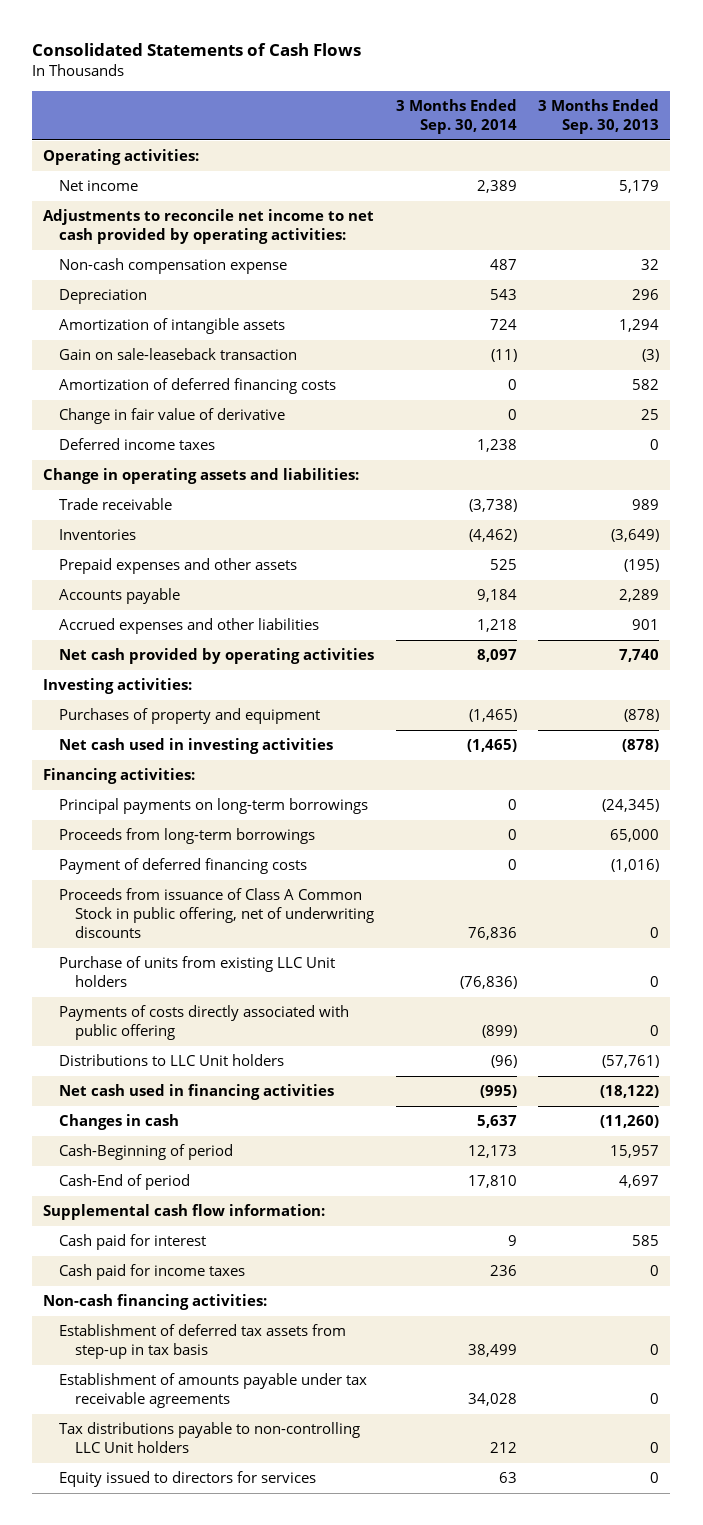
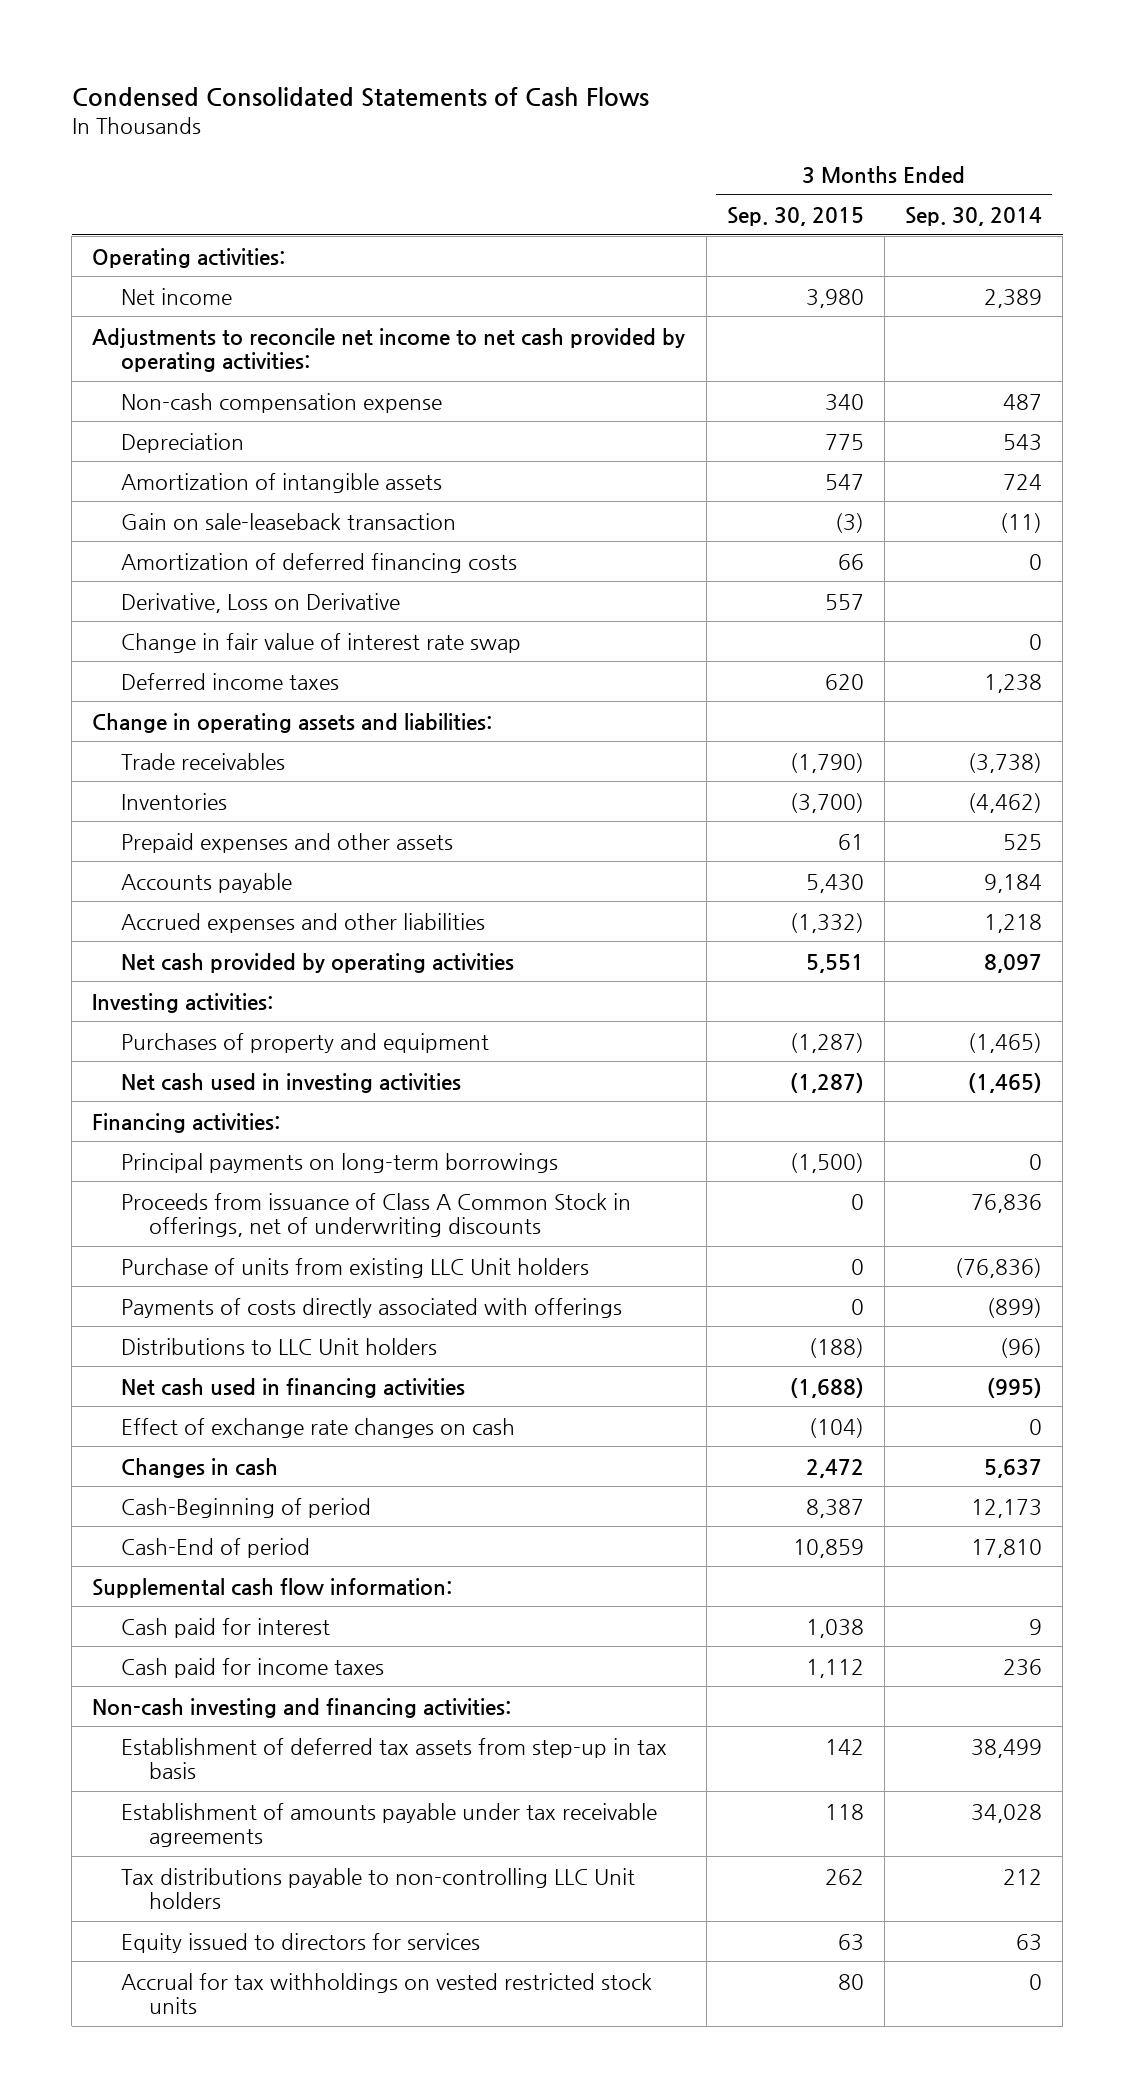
[32,42,362,56] Consolidated Statements of Cash Flows -> [71,86,649,107] Condensed Consolidated Statements of Cash Flows
[538,99,660,135] 3 Months Ended Sep. 30, 2013 -> none
none -> [726,207,864,227] Sep. 30, 2015
none -> [120,592,400,613] Derivative, Loss on Derivative
[59,408,286,425] Change in fair value of derivative -> [120,632,521,653] Change in fair value of interest rate swap
[59,498,173,511] Trade receivable -> [120,752,285,770] Trade receivables
[59,828,316,845] Proceeds from long-term borrowings -> none
[59,858,308,875] Payment of deferred financing costs -> none
[59,888,374,939] Proceeds from issuance of Class A Common Stock in public offering, net of underwriting discounts -> [120,1192,631,1238] Proceeds from issuance of Class A Common Stock in offerings, net of underwriting discounts
[59,1005,350,1041] Payments of costs directly associated with public offering -> [120,1297,622,1318] Payments of costs directly associated with offerings
none -> [120,1417,515,1438] Effect of exchange rate changes on cash
[43,1294,268,1311] Non-cash financing activities: -> [92,1697,512,1718] Non-cash investing and financing activities:
none -> [120,1972,652,2015] Accrual for tax withholdings on vested restricted stock units

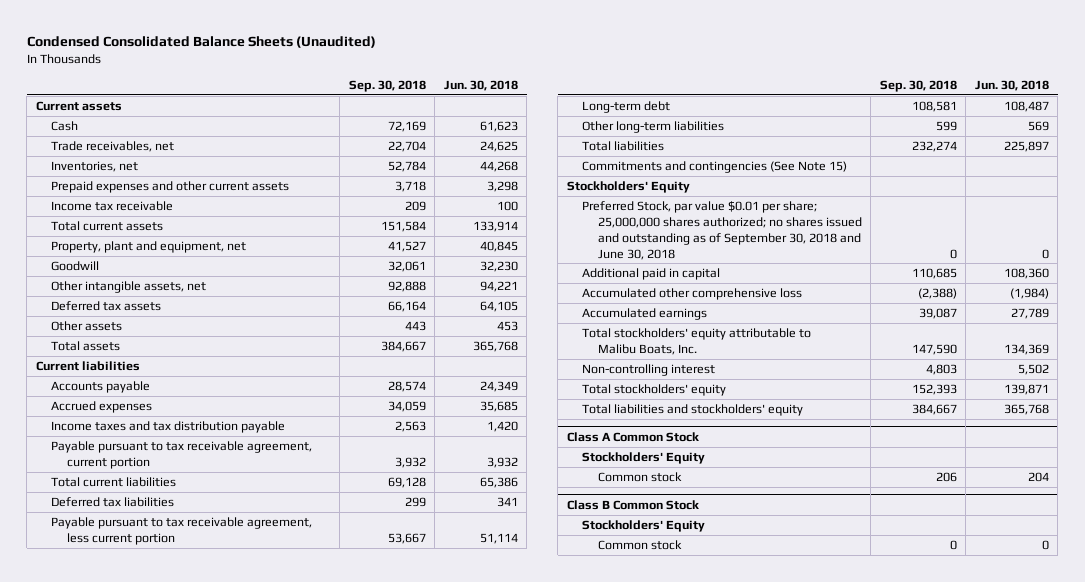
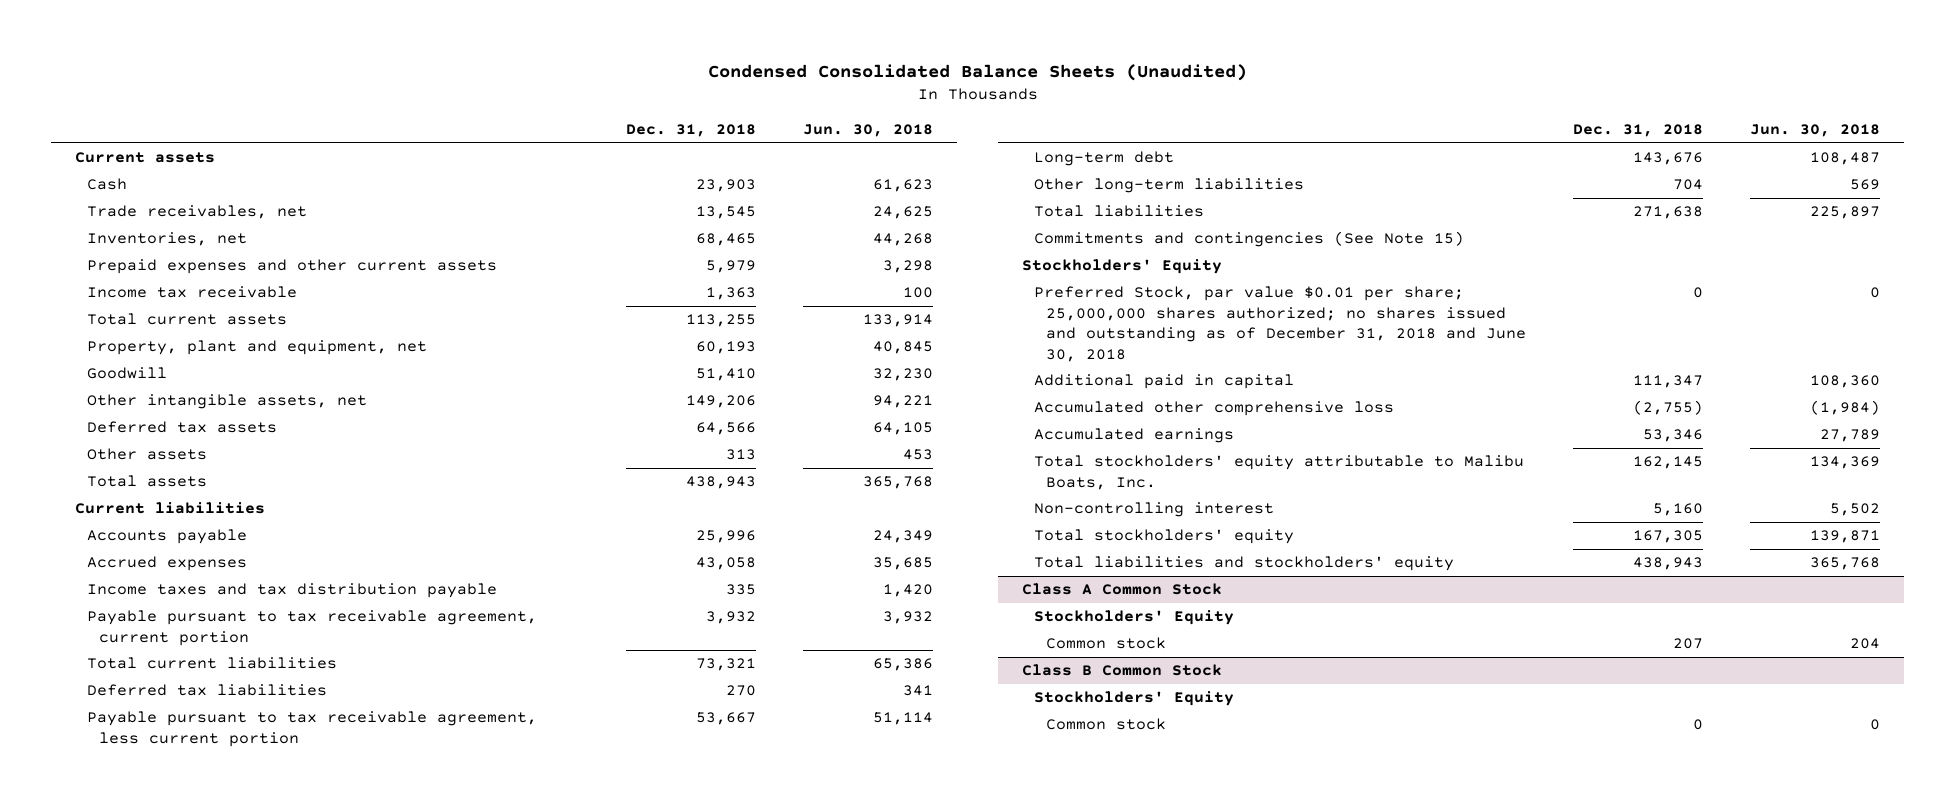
[348,80,426,93] Sep. 30, 2018 -> none
none -> [626,124,757,138] Dec. 31, 2018
[582,200,862,260] Preferred Stock, par value $0.01 per share; 25,000,000 shares authorized; no shares issued and outstanding as of September 30, 2018 and June 30, 2018 -> [1033,286,1526,362] Preferred Stock, par value $0.01 per share; 25,000,000 shares authorized; no shares issued and outstanding as of December 31, 2018 and June 30, 2018

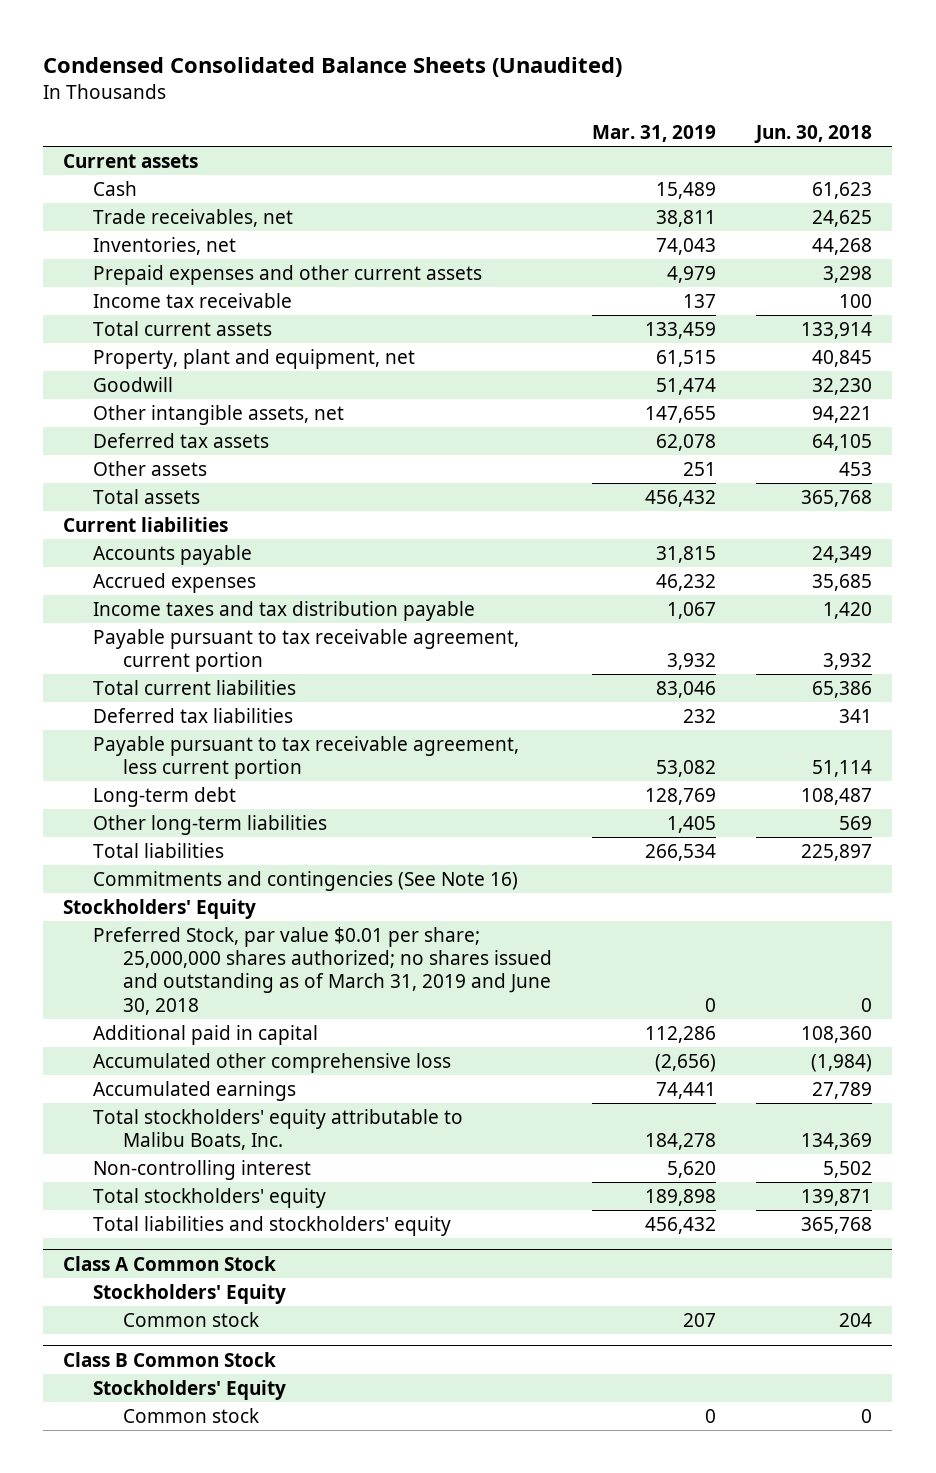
[626,124,757,138] Dec. 31, 2018 -> none
none -> [592,125,717,143] Mar. 31, 2019
[1033,231,1464,248] Commitments and contingencies (See Note 15) -> [93,870,519,891] Commitments and contingencies (See Note 16)
[1033,286,1526,362] Preferred Stock, par value $0.01 per share; 25,000,000 shares authorized; no shares issued and outstanding as of December 31, 2018 and June 30, 2018 -> [93,926,553,1015] Preferred Stock, par value $0.01 per share; 25,000,000 shares authorized; no shares issued and outstanding as of March 31, 2019 and June 30, 2018

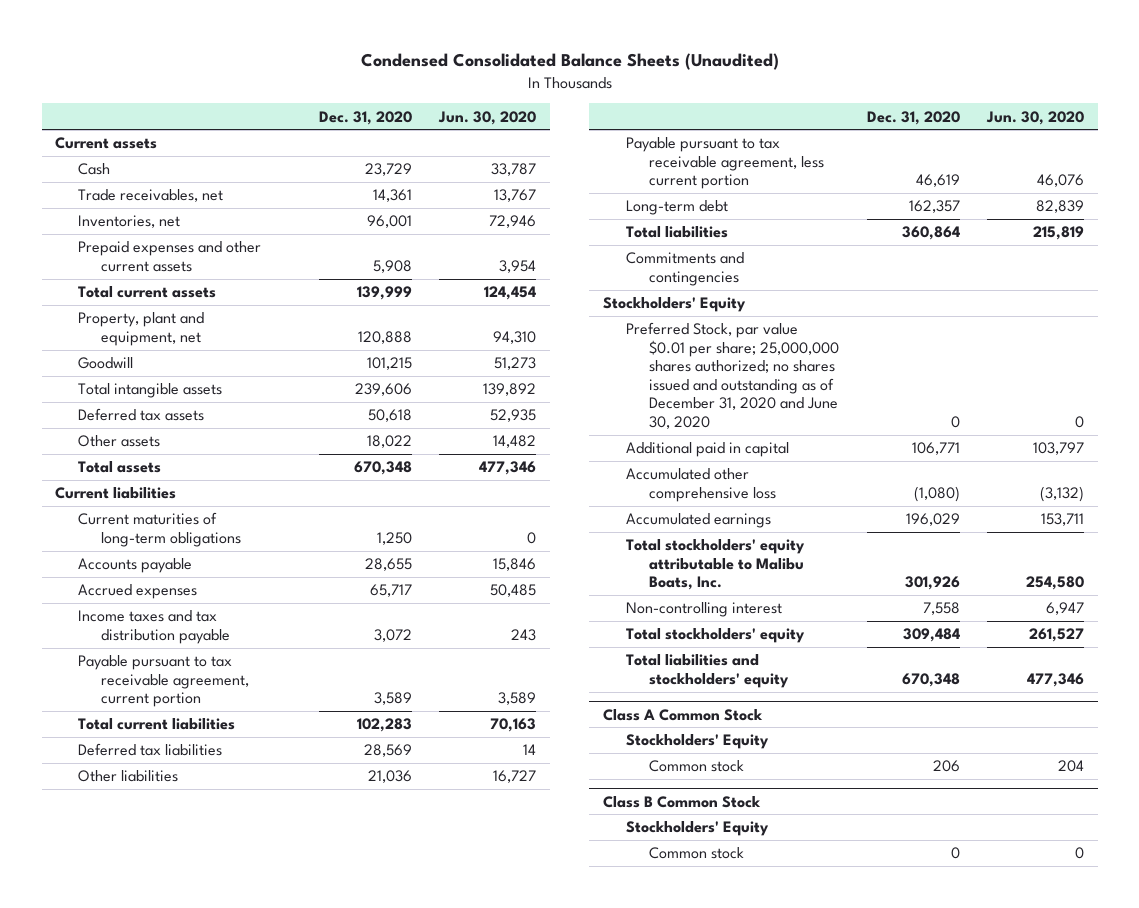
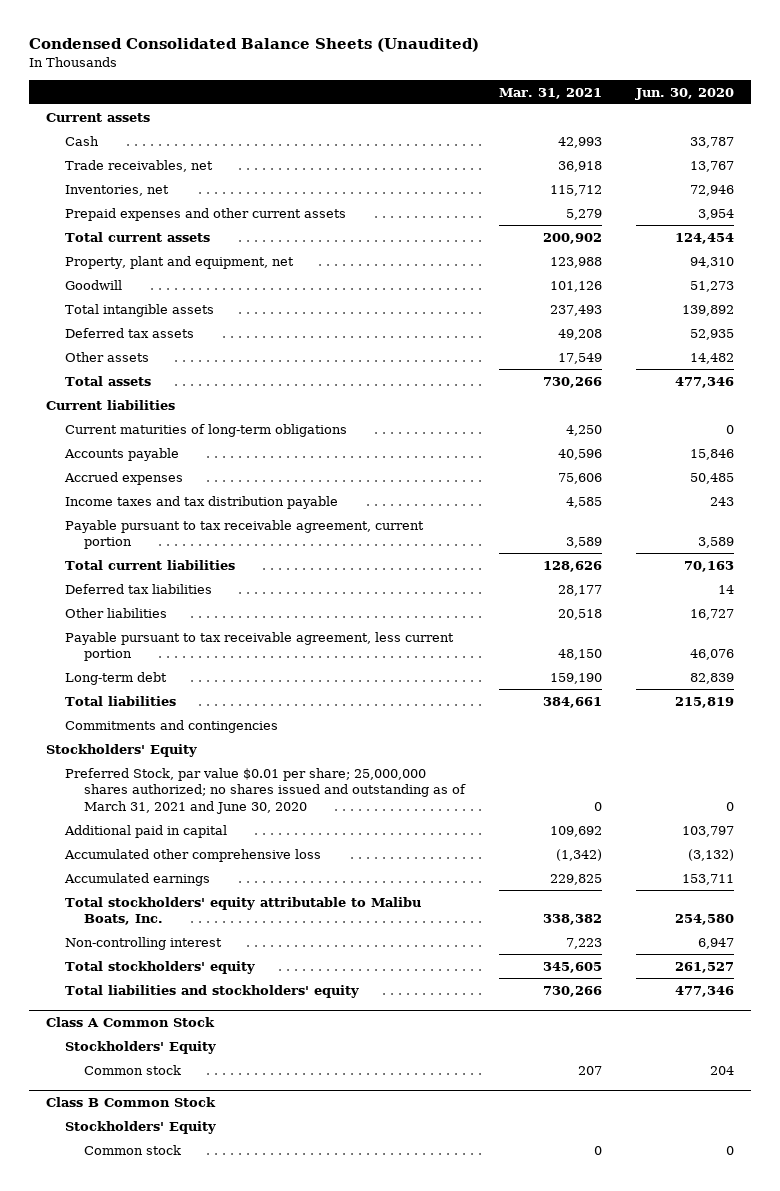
[318,110,412,125] Dec. 31, 2020 -> none
none -> [498,87,602,99] Mar. 31, 2021
[626,322,840,429] Preferred Stock, par value $0.01 per share; 25,000,000 shares authorized; no shares issued and outstanding as of December 31, 2020 and June 30, 2020 -> [64,767,466,814] Preferred Stock, par value $0.01 per share; 25,000,000 shares authorized; no shares issued and outstanding as of March 31, 2021 and June 30, 2020

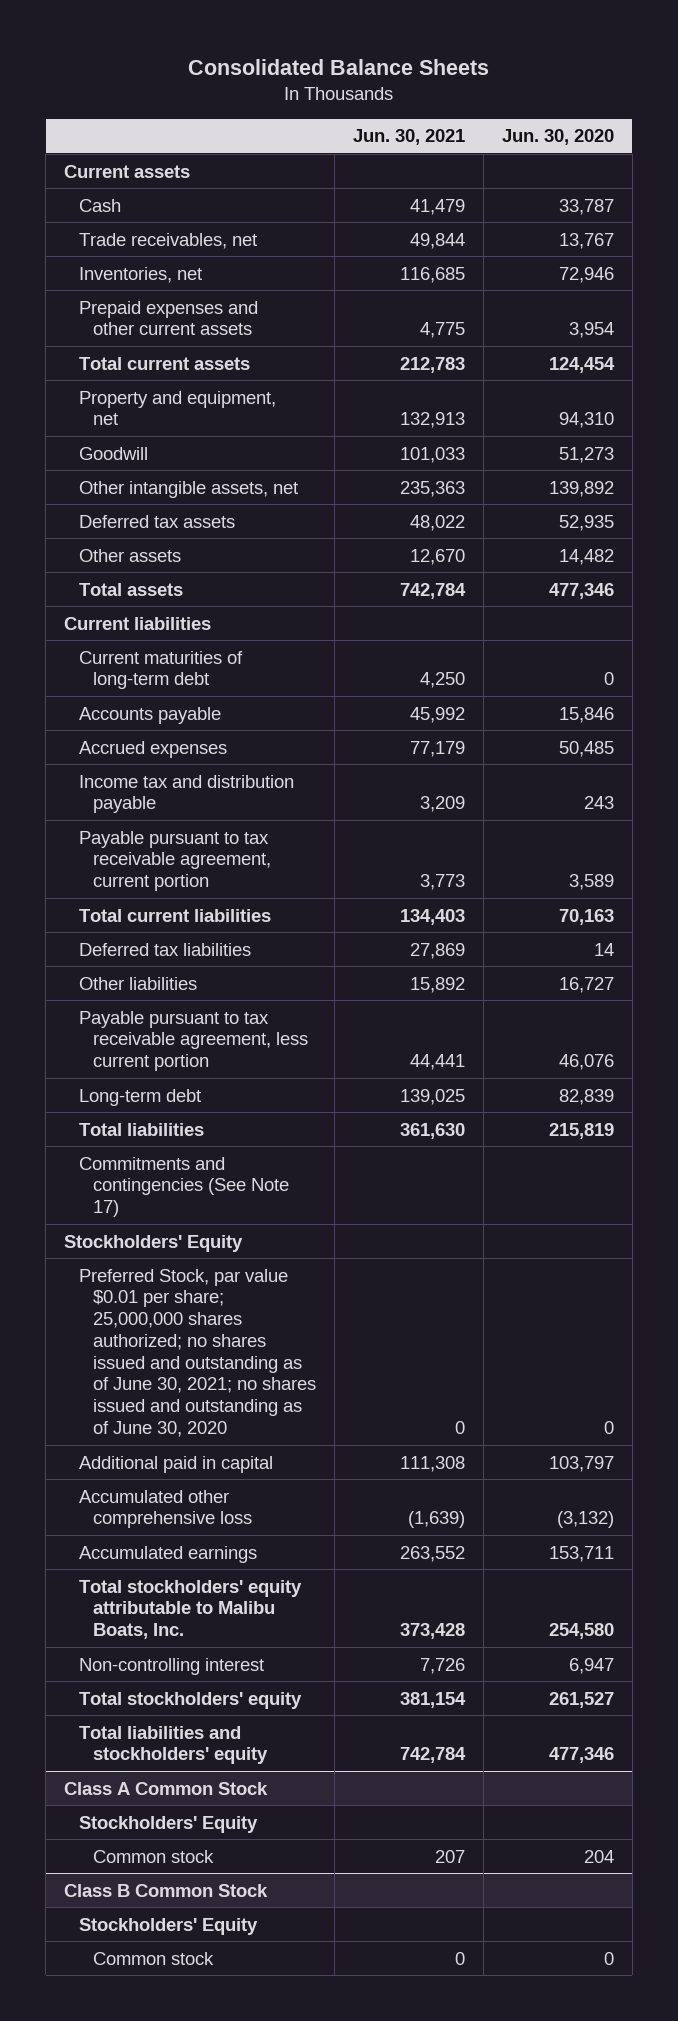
[28,38,479,53] Condensed Consolidated Balance Sheets (Unaudited) -> [188,58,490,75] Consolidated Balance Sheets
[498,87,602,99] Mar. 31, 2021 -> none
none -> [352,129,465,146] Jun. 30, 2021
[64,255,294,269] Property, plant and equipment, net -> [78,390,276,426] Property and equipment, net
[64,303,214,317] Total intangible assets -> [78,480,298,498] Other intangible assets, net
[64,423,347,437] Current maturities of long-term obligations -> [78,650,243,690] Current maturities of long-term debt
[64,495,338,509] Income taxes and tax distribution payable -> [78,774,294,814] Income tax and distribution payable
[64,719,278,733] Commitments and contingencies -> [78,1156,289,1218] Commitments and contingencies (See Note 17)
[64,767,466,814] Preferred Stock, par value $0.01 per share; 25,000,000 shares authorized; no shares issued and outstanding as of March 31, 2021 and June 30, 2020 -> [78,1268,316,1438] Preferred Stock, par value $0.01 per share; 25,000,000 shares authorized; no shares issued and outstanding as of June 30, 2021; no shares issued and outstanding as of June 30, 2020

